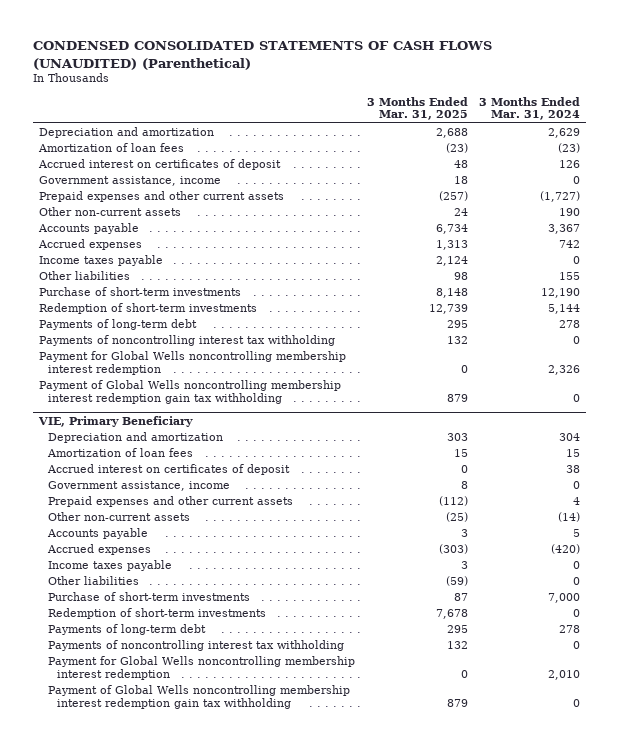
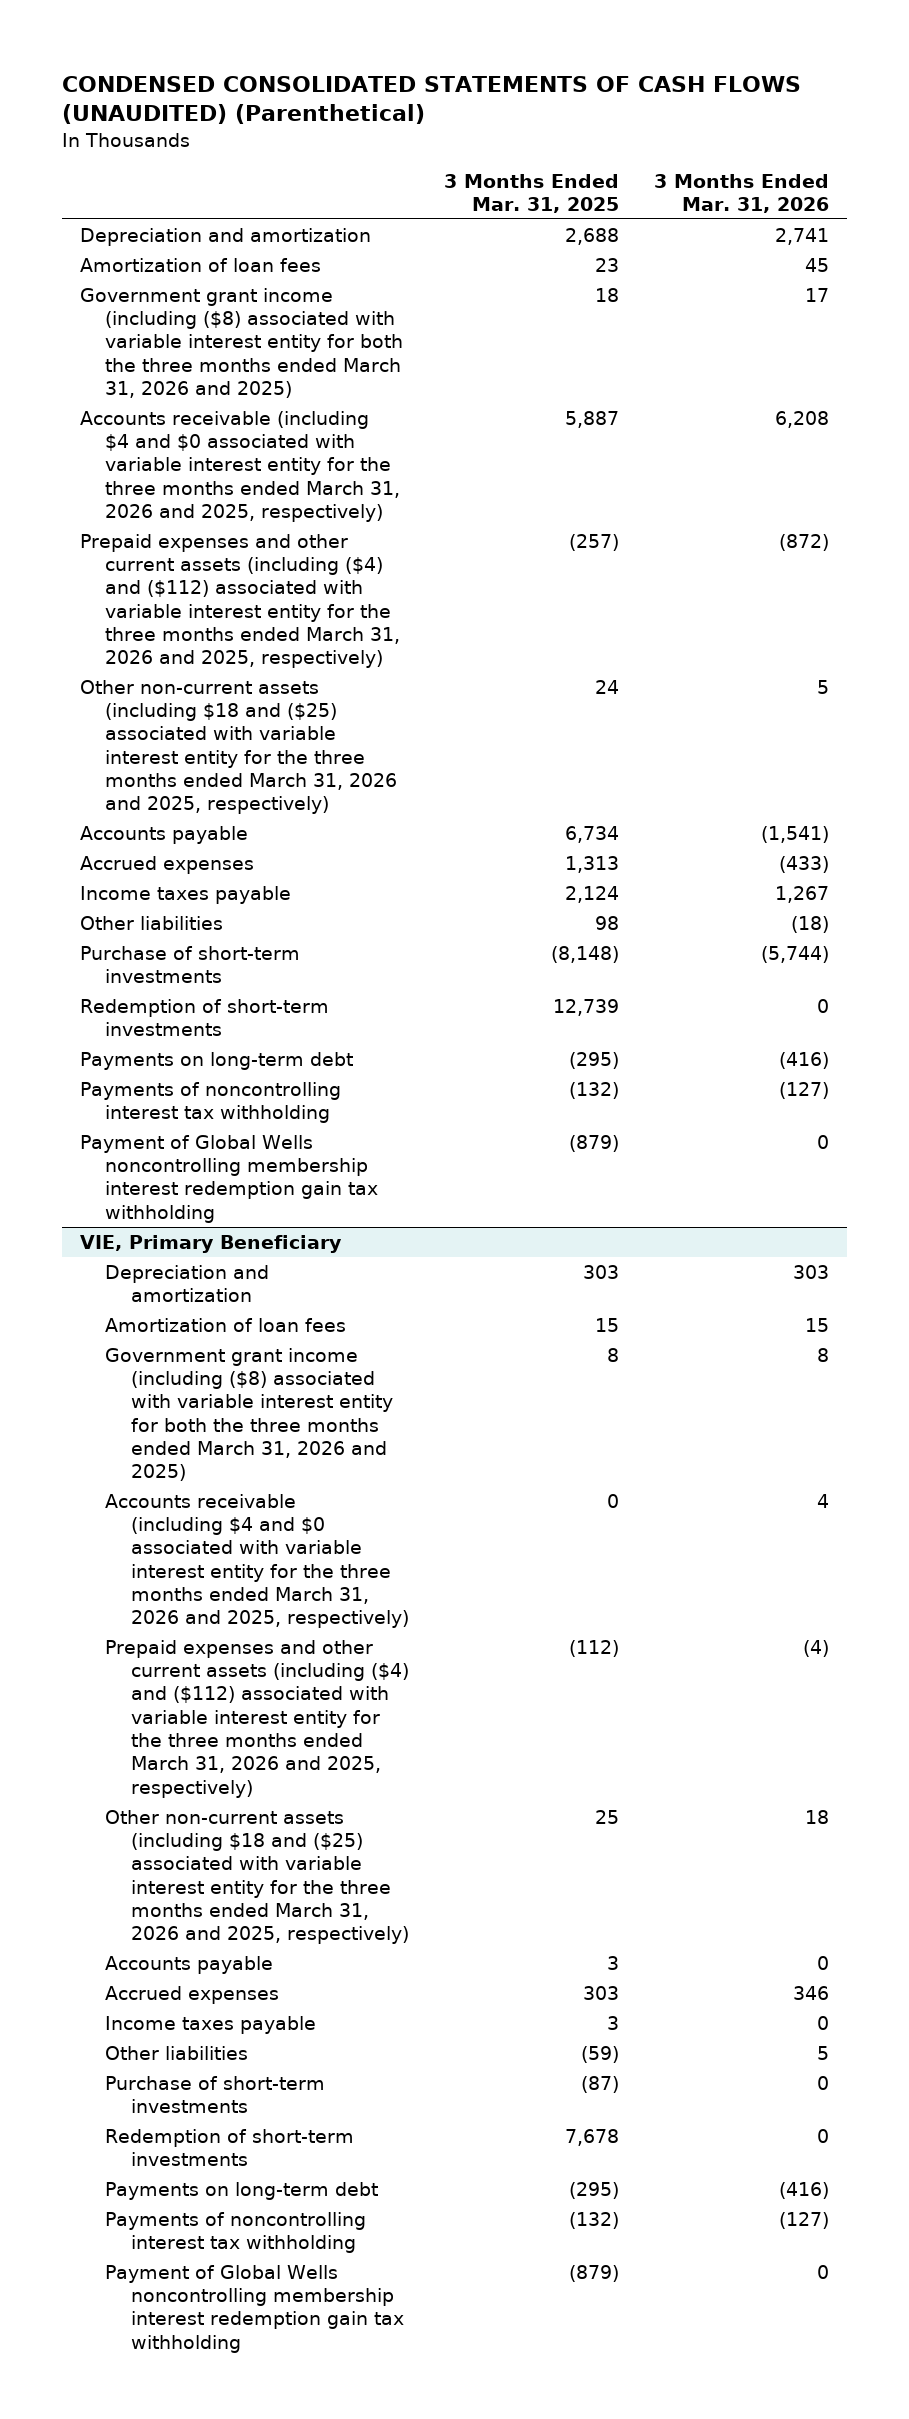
[478,96,580,121] 3 Months Ended Mar. 31, 2024 -> none
none -> [654,173,830,213] 3 Months Ended Mar. 31, 2026
[38,159,282,171] Accrued interest on certificates of deposit -> none
[445,143,468,154] (23) -> [595,257,620,272] 23
[39,176,222,187] Government assistance, income -> [79,287,404,398] Government grant income (including ($8) associated with variable interest entity for both the three months ended March 31, 2026 and 2025)
none -> [79,410,401,522] Accounts receivable (including $4 and $0 associated with variable interest entity for the three months ended March 31, 2026 and 2025, respectively)
[39,191,285,203] Prepaid expenses and other current assets -> [79,533,401,669] Prepaid expenses and other current assets (including ($4) and ($112) associated with variable interest entity for the three months ended March 31, 2026 and 2025, respectively)
[39,207,182,217] Other non-current assets -> [79,679,398,815] Other non-current assets (including $18 and ($25) associated with variable interest entity for the three months ended March 31, 2026 and 2025, respectively)
[435,288,468,299] 8,148 -> [551,945,620,963] (8,148)
[39,351,347,375] Payment for Global Wells noncontrolling membership interest redemption -> none
[39,319,198,331] Payments of long-term debt -> [79,1051,353,1070] Payments on long-term debt
[446,320,468,329] 295 -> [569,1051,620,1069] (295)
[446,336,468,345] 132 -> [569,1081,620,1099] (132)
[446,393,468,402] 879 -> [569,1134,620,1152] (879)
[47,464,291,476] Accrued interest on certificates of deposit -> none
[48,512,191,522] Other non-current assets -> none
[48,481,231,492] Government assistance, income -> [105,1347,393,1482] Government grant income (including ($8) associated with variable interest entity for both the three months ended March 31, 2026 and 2025)
none -> [105,1493,409,1629] Accounts receivable (including $4 and $0 associated with variable interest entity for the three months ended March 31, 2026 and 2025, respectively)
[48,496,294,508] Prepaid expenses and other current assets -> [105,1639,409,1798] Prepaid expenses and other current assets (including ($4) and ($112) associated with variable interest entity for the three months ended March 31, 2026 and 2025, respectively)
none -> [105,1809,409,1945] Other non-current assets (including $18 and ($25) associated with variable interest entity for the three months ended March 31, 2026 and 2025, respectively)
[438,544,468,555] (303) -> [583,1985,620,2000] 303
[453,593,468,602] 87 -> [581,2075,620,2093] (87)
[48,656,356,680] Payment for Global Wells noncontrolling membership interest redemption -> none
[48,624,207,636] Payments of long-term debt -> [105,2181,379,2200] Payments on long-term debt
[446,625,468,634] 295 -> [569,2181,620,2199] (295)
[446,641,468,650] 132 -> [569,2211,620,2229] (132)
[446,698,468,707] 879 -> [569,2264,620,2282] (879)

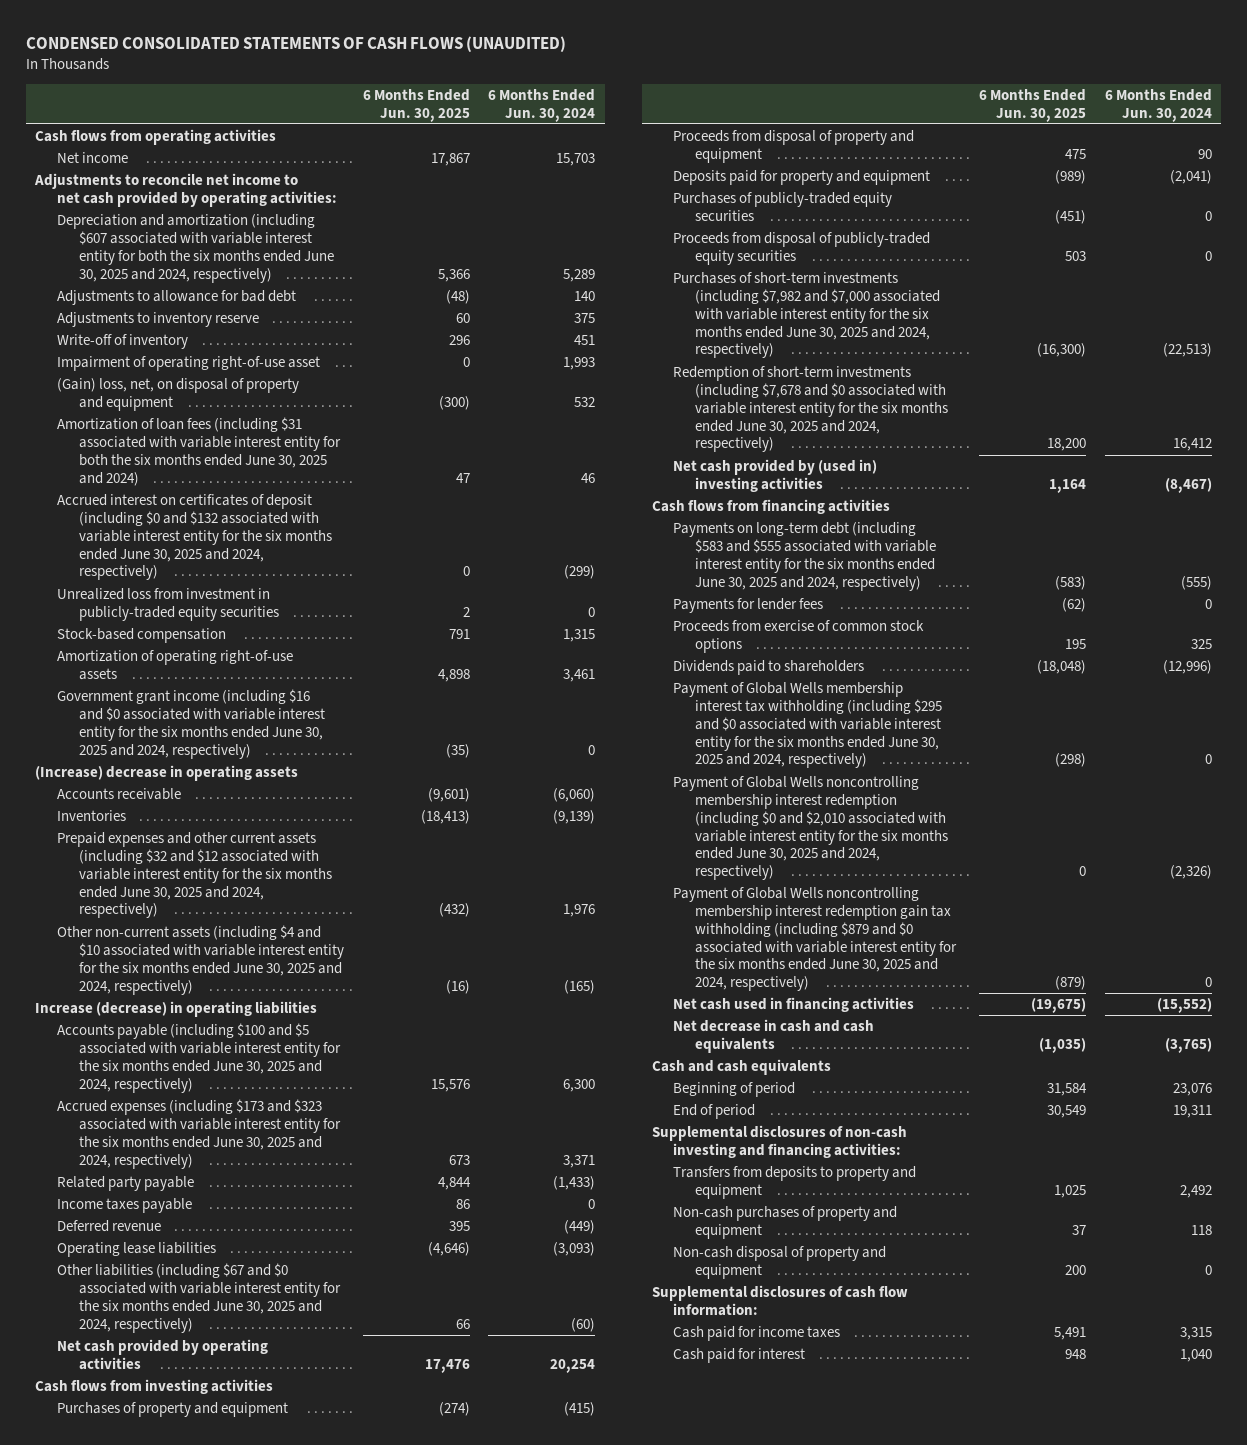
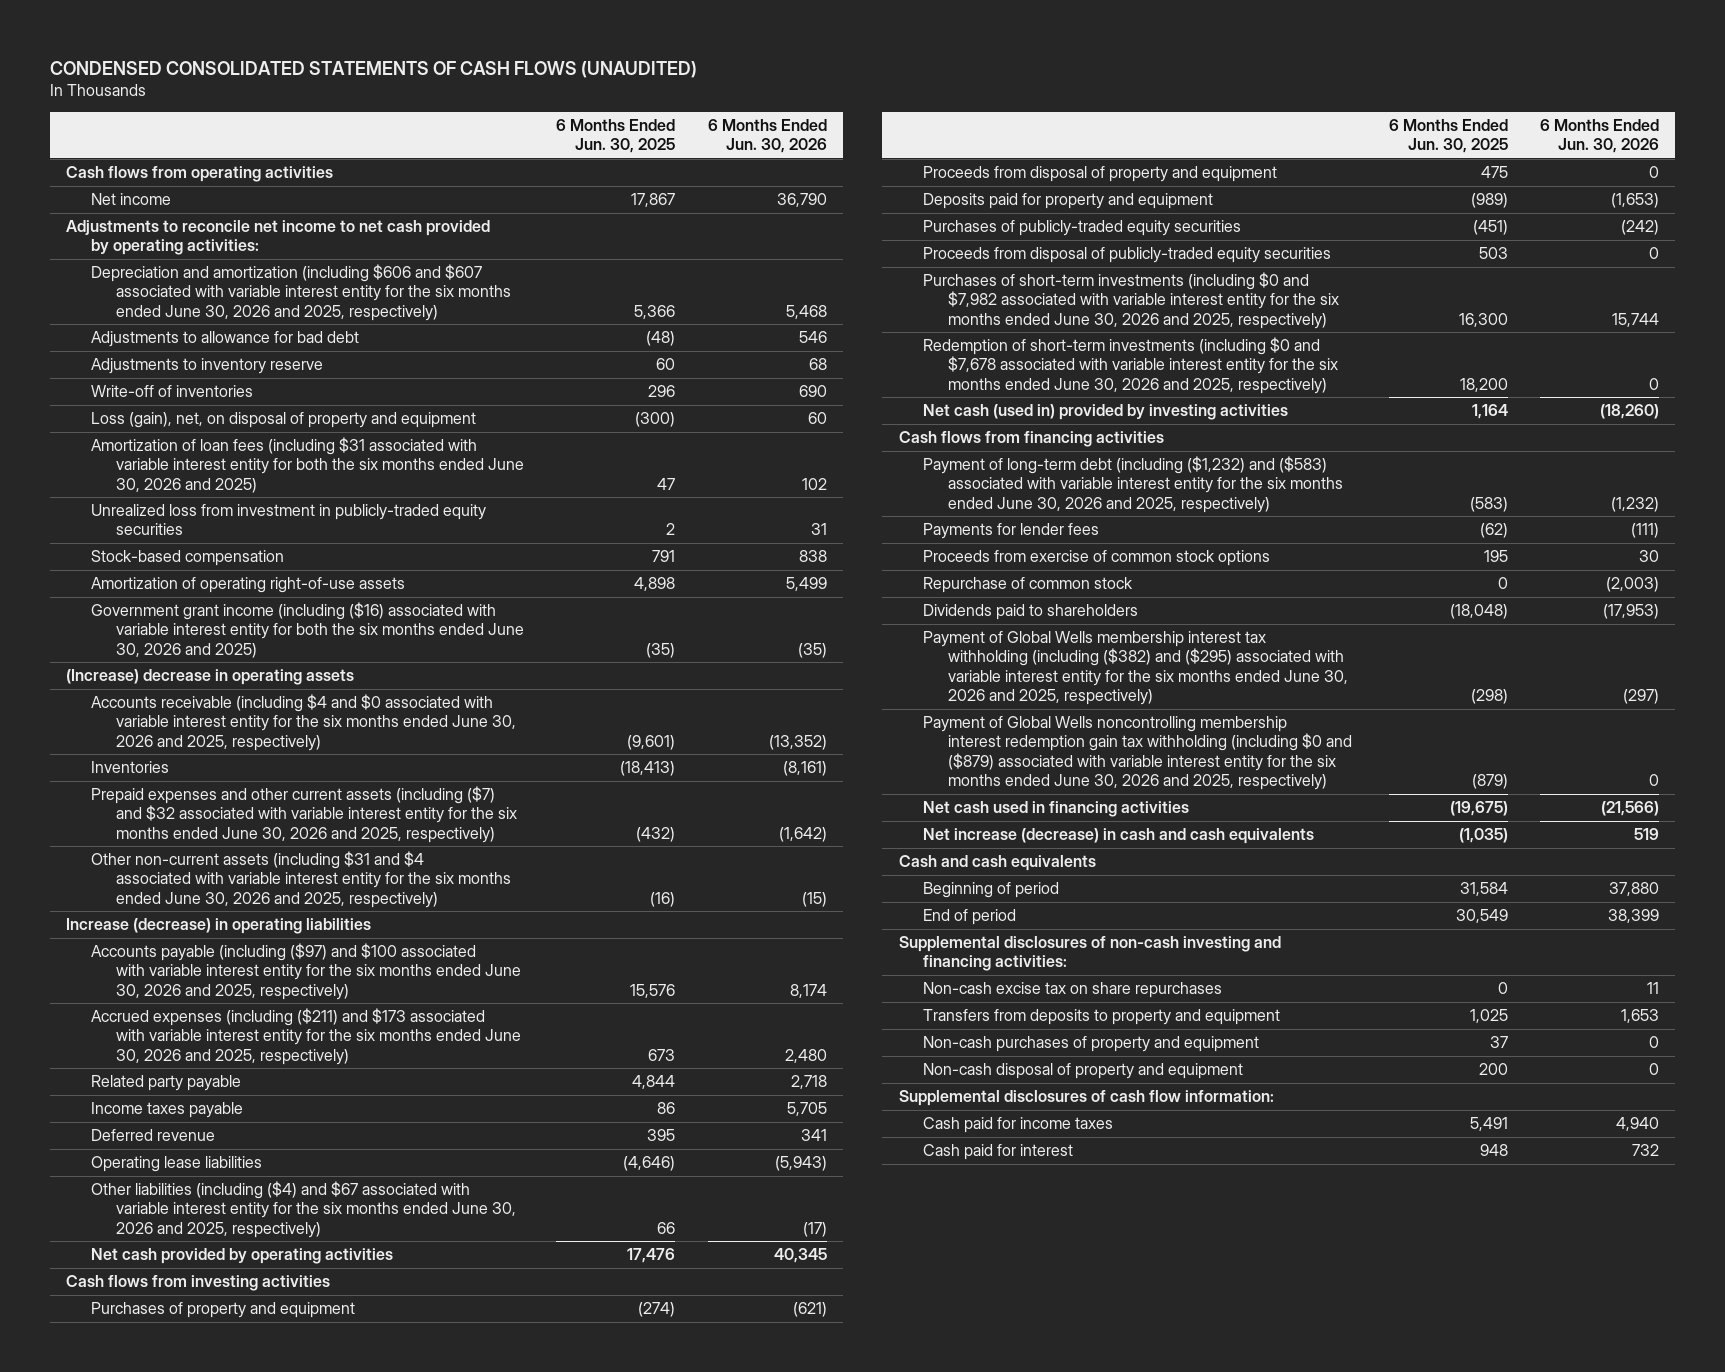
[488,88,596,122] 6 Months Ended Jun. 30, 2024 -> none
none -> [707,118,827,154] 6 Months Ended Jun. 30, 2026
[56,214,334,283] Depreciation and amortization (including $607 associated with variable interest entity for both the six months ended June 30, 2025 and 2024, respectively) -> [91,264,511,321] Depreciation and amortization (including $606 and $607 associated with variable interest entity for the six months ended June 30, 2026 and 2025, respectively)
[56,356,320,372] Impairment of operating right-of-use asset -> none
[56,494,332,581] Accrued interest on certificates of deposit (including $0 and $132 associated with variable interest entity for the six months ended June 30, 2025 and 2024, respectively) -> none
[56,334,188,350] Write-off of inventory -> [91,385,254,398] Write-off of inventories
[56,378,299,411] (Gain) loss, net, on disposal of property and equipment -> [91,412,477,429] Loss (gain), net, on disposal of property and equipment
[56,417,341,486] Amortization of loan fees (including $31 associated with variable interest entity for both the six months ended June 30, 2025 and 2024) -> [91,437,524,493] Amortization of loan fees (including $31 associated with variable interest entity for both the six months ended June 30, 2026 and 2025)
[56,689,325,759] Government grant income (including $16 and $0 associated with variable interest entity for the six months ended June 30, 2025 and 2024, respectively) -> [91,602,524,658] Government grant income (including ($16) associated with variable interest entity for both the six months ended June 30, 2026 and 2025)
[56,788,181,801] Accounts receivable -> [91,694,516,751] Accounts receivable (including $4 and $0 associated with variable interest entity for the six months ended June 30, 2026 and 2025, respectively)
[56,832,332,919] Prepaid expenses and other current assets (including $32 and $12 associated with variable interest entity for the six months ended June 30, 2025 and 2024, respectively) -> [91,786,517,843] Prepaid expenses and other current assets (including ($7) and $32 associated with variable interest entity for the six months ended June 30, 2026 and 2025, respectively)
[56,925,344,995] Other non-current assets (including $4 and $10 associated with variable interest entity for the six months ended June 30, 2025 and 2024, respectively) -> [91,851,511,908] Other non-current assets (including $31 and $4 associated with variable interest entity for the six months ended June 30, 2026 and 2025, respectively)
[56,1023,341,1093] Accounts payable (including $100 and $5 associated with variable interest entity for the six months ended June 30, 2025 and 2024, respectively) -> [91,943,521,1000] Accounts payable (including ($97) and $100 associated with variable interest entity for the six months ended June 30, 2026 and 2025, respectively)
[56,1099,341,1169] Accrued expenses (including $173 and $323 associated with variable interest entity for the six months ended June 30, 2025 and 2024, respectively) -> [91,1008,521,1065] Accrued expenses (including ($211) and $173 associated with variable interest entity for the six months ended June 30, 2026 and 2025, respectively)
[56,1263,341,1333] Other liabilities (including $67 and $0 associated with variable interest entity for the six months ended June 30, 2025 and 2024, respectively) -> [91,1181,516,1238] Other liabilities (including ($4) and $67 associated with variable interest entity for the six months ended June 30, 2026 and 2025, respectively)
[673,272,941,359] Purchases of short-term investments (including $7,982 and $7,000 associated with variable interest entity for the six months ended June 30, 2025 and 2024, respectively) -> [923,272,1340,329] Purchases of short-term investments (including $0 and $7,982 associated with variable interest entity for the six months ended June 30, 2026 and 2025, respectively)
[1037,343,1087,358] (16,300) -> [1458,312,1508,327] 16,300
[673,366,949,453] Redemption of short-term investments (including $7,678 and $0 associated with variable interest entity for the six months ended June 30, 2025 and 2024, respectively) -> [923,337,1339,394] Redemption of short-term investments (including $0 and $7,678 associated with variable interest entity for the six months ended June 30, 2026 and 2025, respectively)
[673,459,878,492] Net cash provided by (used in) investing activities -> [923,404,1289,421] Net cash (used in) provided by investing activities
[673,522,937,591] Payments on long-term debt (including $583 and $555 associated with variable interest entity for the six months ended June 30, 2025 and 2024, respectively) -> [923,456,1344,513] Payment of long-term debt (including ($1,232) and ($583) associated with variable interest entity for the six months ended June 30, 2026 and 2025, respectively)
none -> [923,577,1134,594] Repurchase of common stock
[673,776,949,881] Payment of Global Wells noncontrolling membership interest redemption (including $0 and $2,010 associated with variable interest entity for the six months ended June 30, 2025 and 2024, respectively) -> none
[673,682,943,769] Payment of Global Wells membership interest tax withholding (including $295 and $0 associated with variable interest entity for the six months ended June 30, 2025 and 2024, respectively) -> [923,631,1349,705] Payment of Global Wells membership interest tax withholding (including ($382) and ($295) associated with variable interest entity for the six months ended June 30, 2026 and 2025, respectively)
[673,887,958,992] Payment of Global Wells noncontrolling membership interest redemption gain tax withholding (including $879 and $0 associated with variable interest entity for the six months ended June 30, 2025 and 2024, respectively) -> [923,716,1353,790] Payment of Global Wells noncontrolling membership interest redemption gain tax withholding (including $0 and ($879) associated with variable interest entity for the six months ended June 30, 2026 and 2025, respectively)
[673,1019,875,1053] Net decrease in cash and cash equivalents -> [923,828,1315,845] Net increase (decrease) in cash and cash equivalents
none -> [923,982,1223,999] Non-cash excise tax on share repurchases

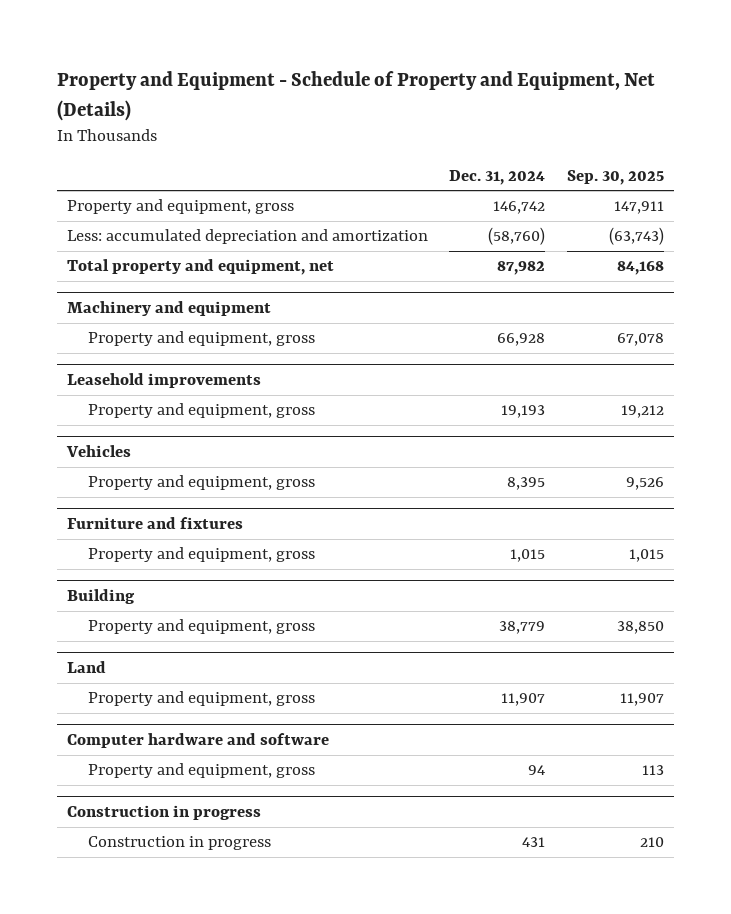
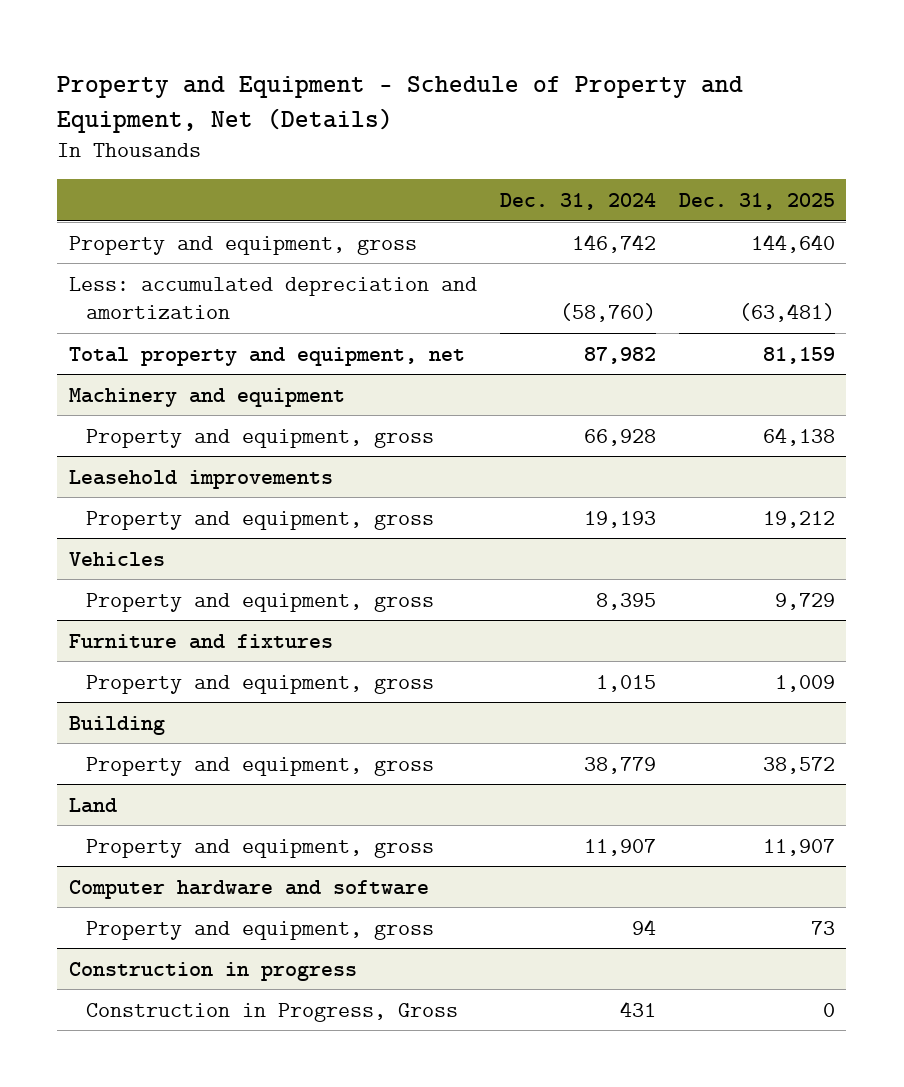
[566,169,664,185] Sep. 30, 2025 -> none
none -> [678,193,835,211] Dec. 31, 2025
[87,836,271,851] Construction in progress -> [86,1002,459,1022] Construction in Progress, Gross

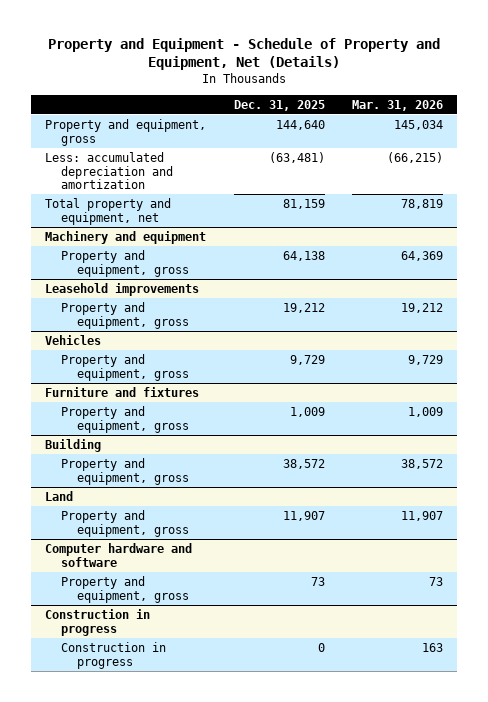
[499,193,656,211] Dec. 31, 2024 -> none
none -> [352,99,444,111] Mar. 31, 2026
[86,1002,459,1022] Construction in Progress, Gross -> [61,641,167,669] Construction in progress

